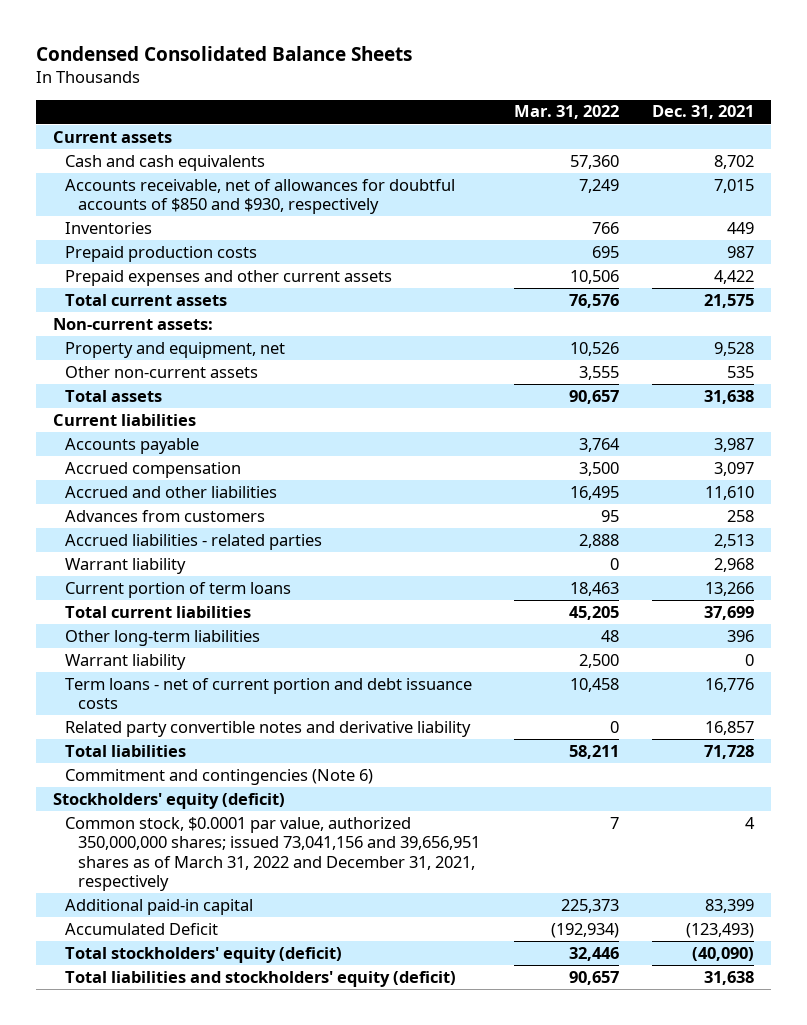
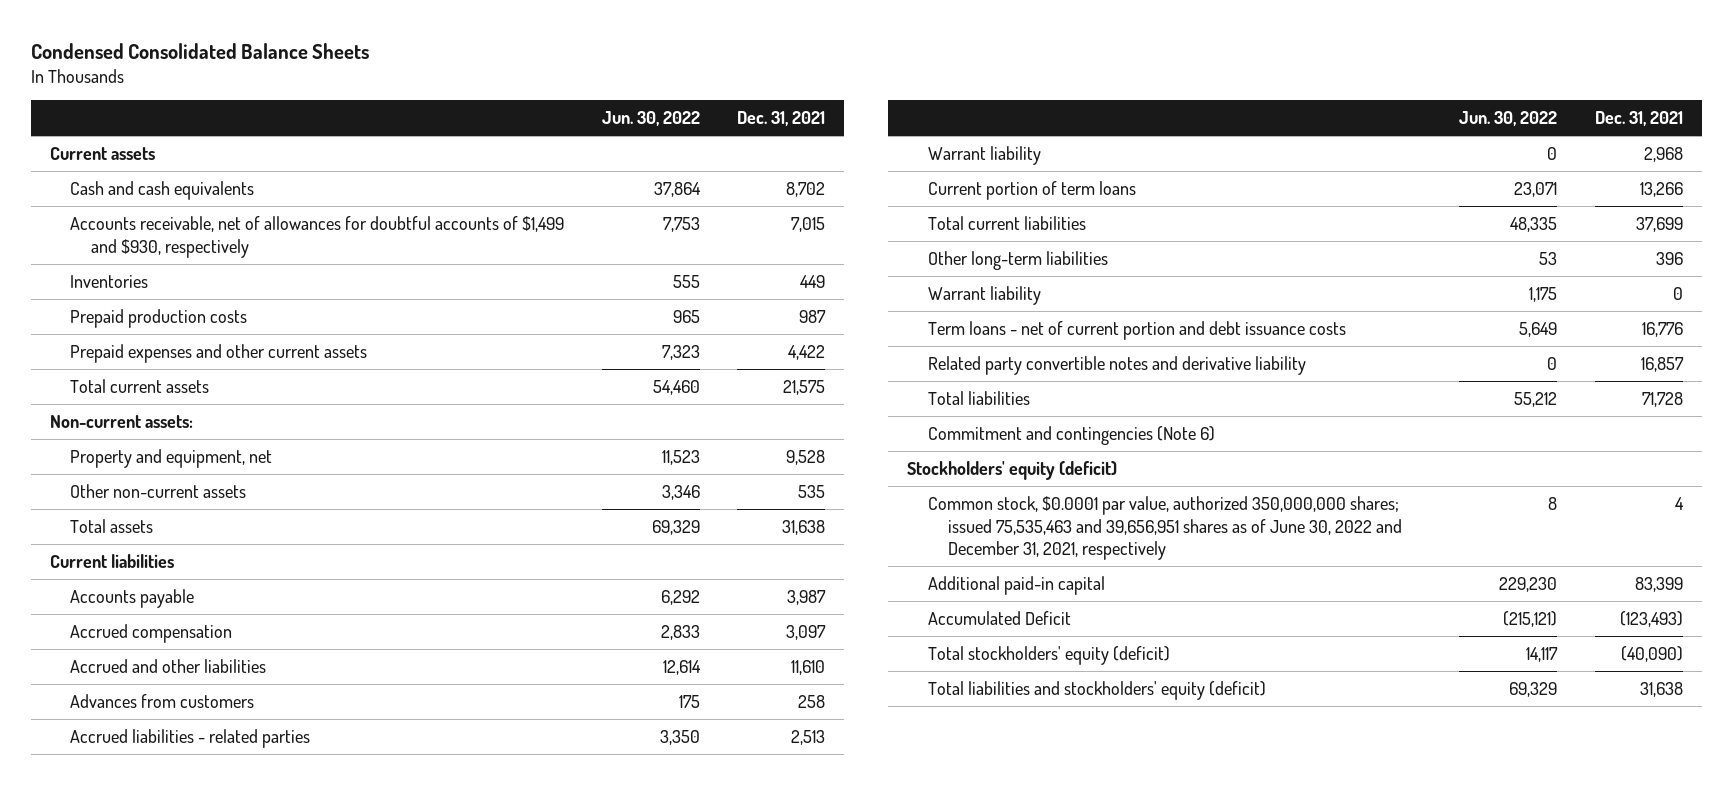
[513,105,619,120] Mar. 31, 2022 -> none
none -> [601,111,700,127] Jun. 30, 2022
[65,178,456,215] Accounts receivable, net of allowances for doubtful accounts of $850 and $930, respectively -> [70,215,565,258] Accounts receivable, net of allowances for doubtful accounts of $1,499 and $930, respectively
[65,816,481,892] Common stock, $0.0001 par value, authorized 350,000,000 shares; issued 73,041,156 and 39,656,951 shares as of March 31, 2022 and December 31, 2021, respectively -> [927,495,1403,561] Common stock, $0.0001 par value, authorized 350,000,000 shares; issued 75,535,463 and 39,656,951 shares as of June 30, 2022 and December 31, 2021, respectively

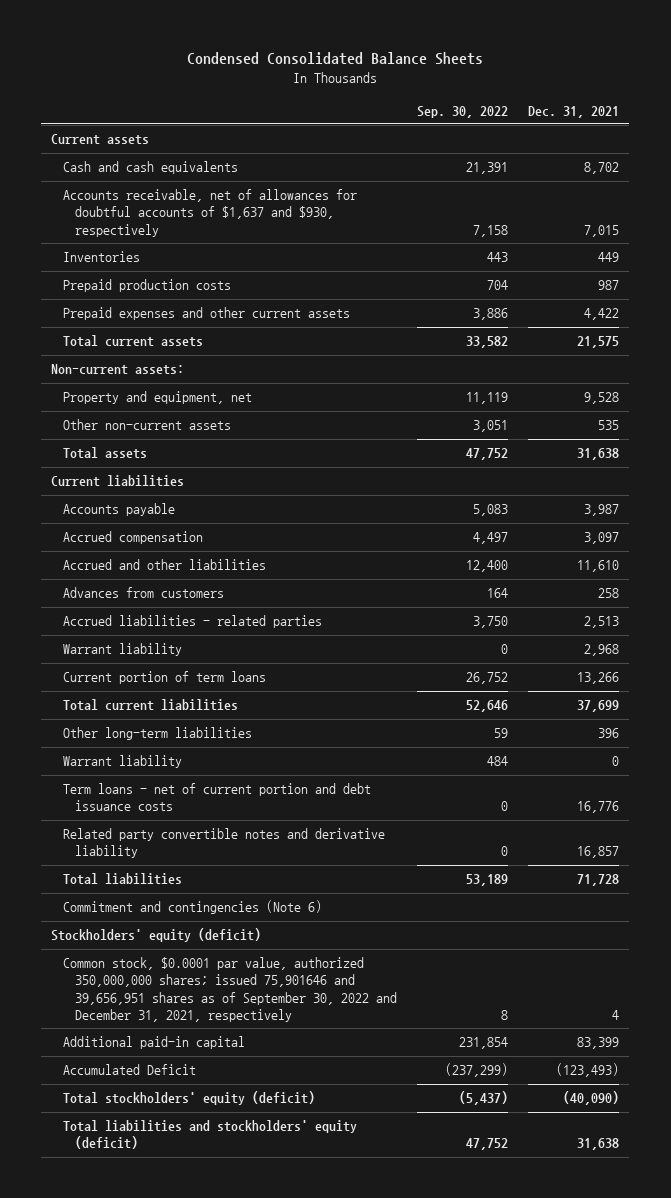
[601,111,700,127] Jun. 30, 2022 -> none
none -> [417,105,509,118] Sep. 30, 2022
[70,215,565,258] Accounts receivable, net of allowances for doubtful accounts of $1,499 and $930, respectively -> [63,189,358,237] Accounts receivable, net of allowances for doubtful accounts of $1,637 and $930, respectively
[927,495,1403,561] Common stock, $0.0001 par value, authorized 350,000,000 shares; issued 75,535,463 and 39,656,951 shares as of June 30, 2022 and December 31, 2021, respectively -> [63,957,398,1022] Common stock, $0.0001 par value, authorized 350,000,000 shares; issued 75,901646 and 39,656,951 shares as of September 30, 2022 and December 31, 2021, respectively

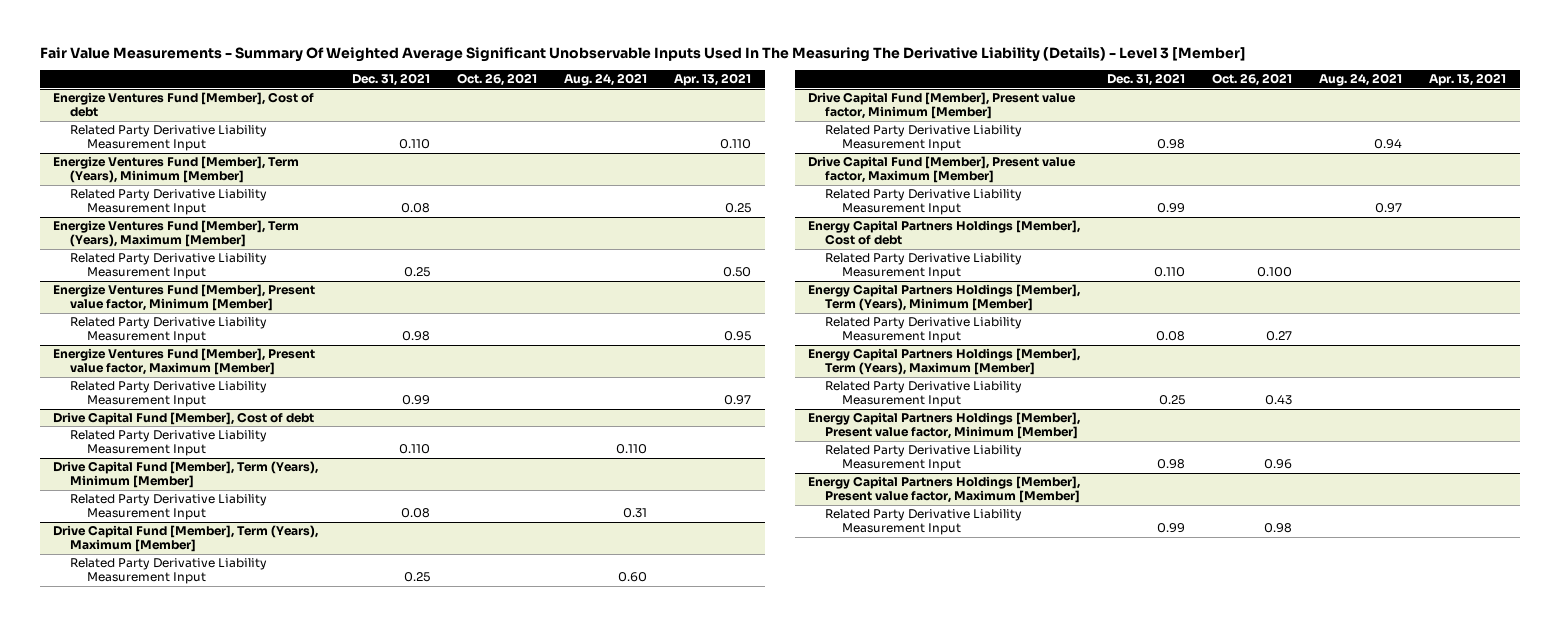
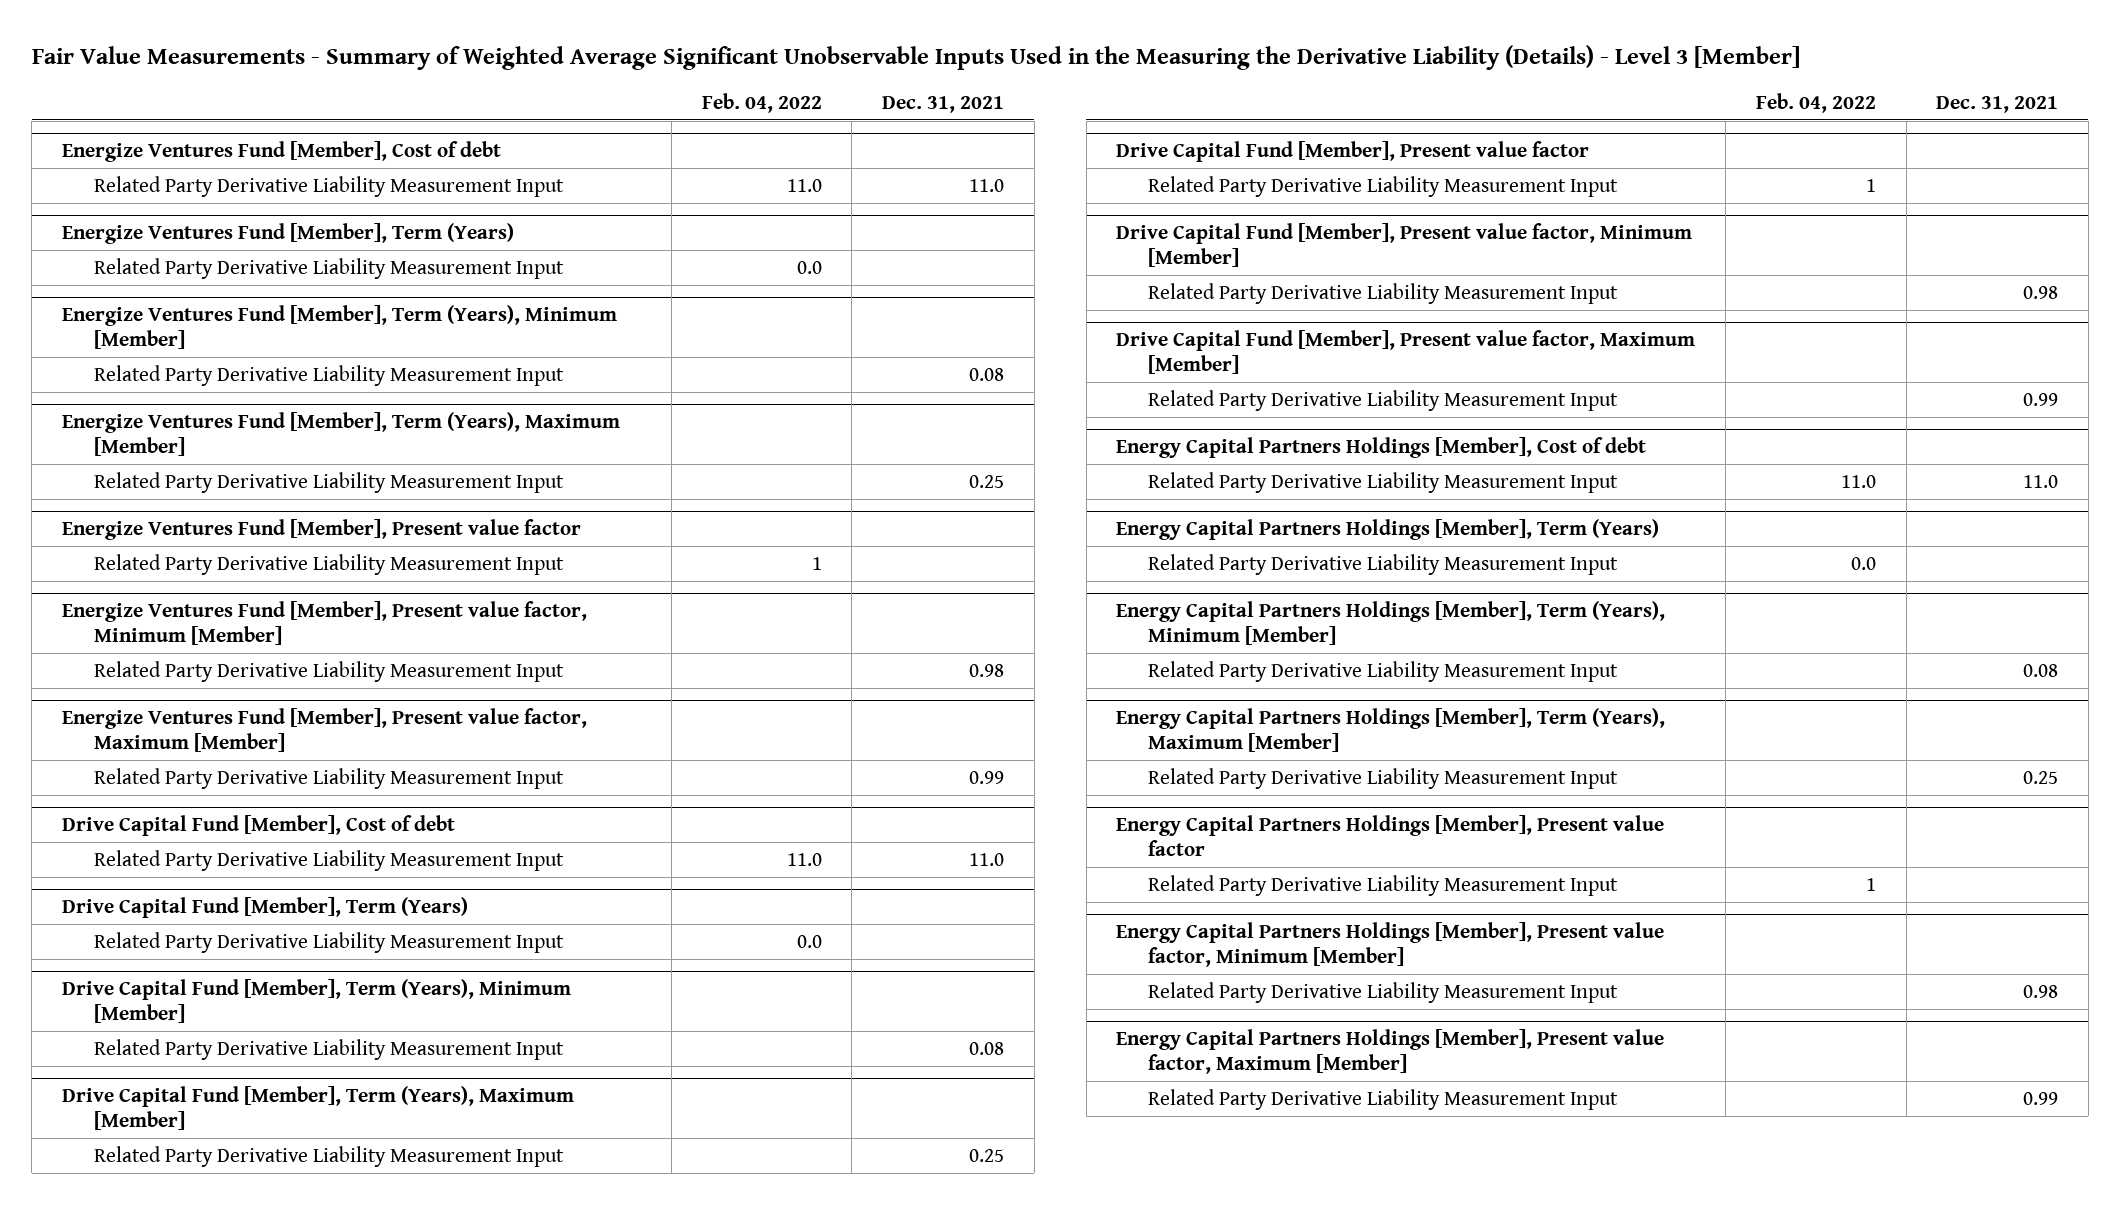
[39,47,1246,63] Fair Value Measurements - Summary Of Weighted Average Significant Unobservable Inputs Used In The Measuring The Derivative Liability (Details) - Level 3 [Member] -> [31,45,1800,71] Fair Value Measurements - Summary of Weighted Average Significant Unobservable Inputs Used in the Measuring the Derivative Liability (Details) - Level 3 [Member]
[457,73,538,87] Oct. 26, 2021 -> none
[564,73,648,87] Aug. 24, 2021 -> none
[674,73,752,87] Apr. 13, 2021 -> none
none -> [701,92,822,113] Feb. 04, 2022
[399,139,431,150] 0.110 -> [969,178,1005,192] 11.0
none -> [62,223,515,245] Energize Ventures Fund [Member], Term (Years)
none -> [93,257,564,279] Related Party Derivative Liability Measurement Input
none -> [62,519,582,541] Energize Ventures Fund [Member], Present value factor
none -> [93,553,564,575] Related Party Derivative Liability Measurement Input
[399,444,431,455] 0.110 -> [969,852,1005,866] 11.0
none -> [62,897,469,919] Drive Capital Fund [Member], Term (Years)
none -> [93,931,564,953] Related Party Derivative Liability Measurement Input
none -> [1116,141,1590,163] Drive Capital Fund [Member], Present value factor
none -> [1148,175,1619,197] Related Party Derivative Liability Measurement Input
[1154,267,1186,278] 0.110 -> [2023,474,2059,488] 11.0
none -> [1116,519,1660,541] Energy Capital Partners Holdings [Member], Term (Years)
none -> [1148,553,1619,575] Related Party Derivative Liability Measurement Input
none -> [1116,815,1665,856] Energy Capital Partners Holdings [Member], Present value factor
none -> [1148,874,1619,896] Related Party Derivative Liability Measurement Input

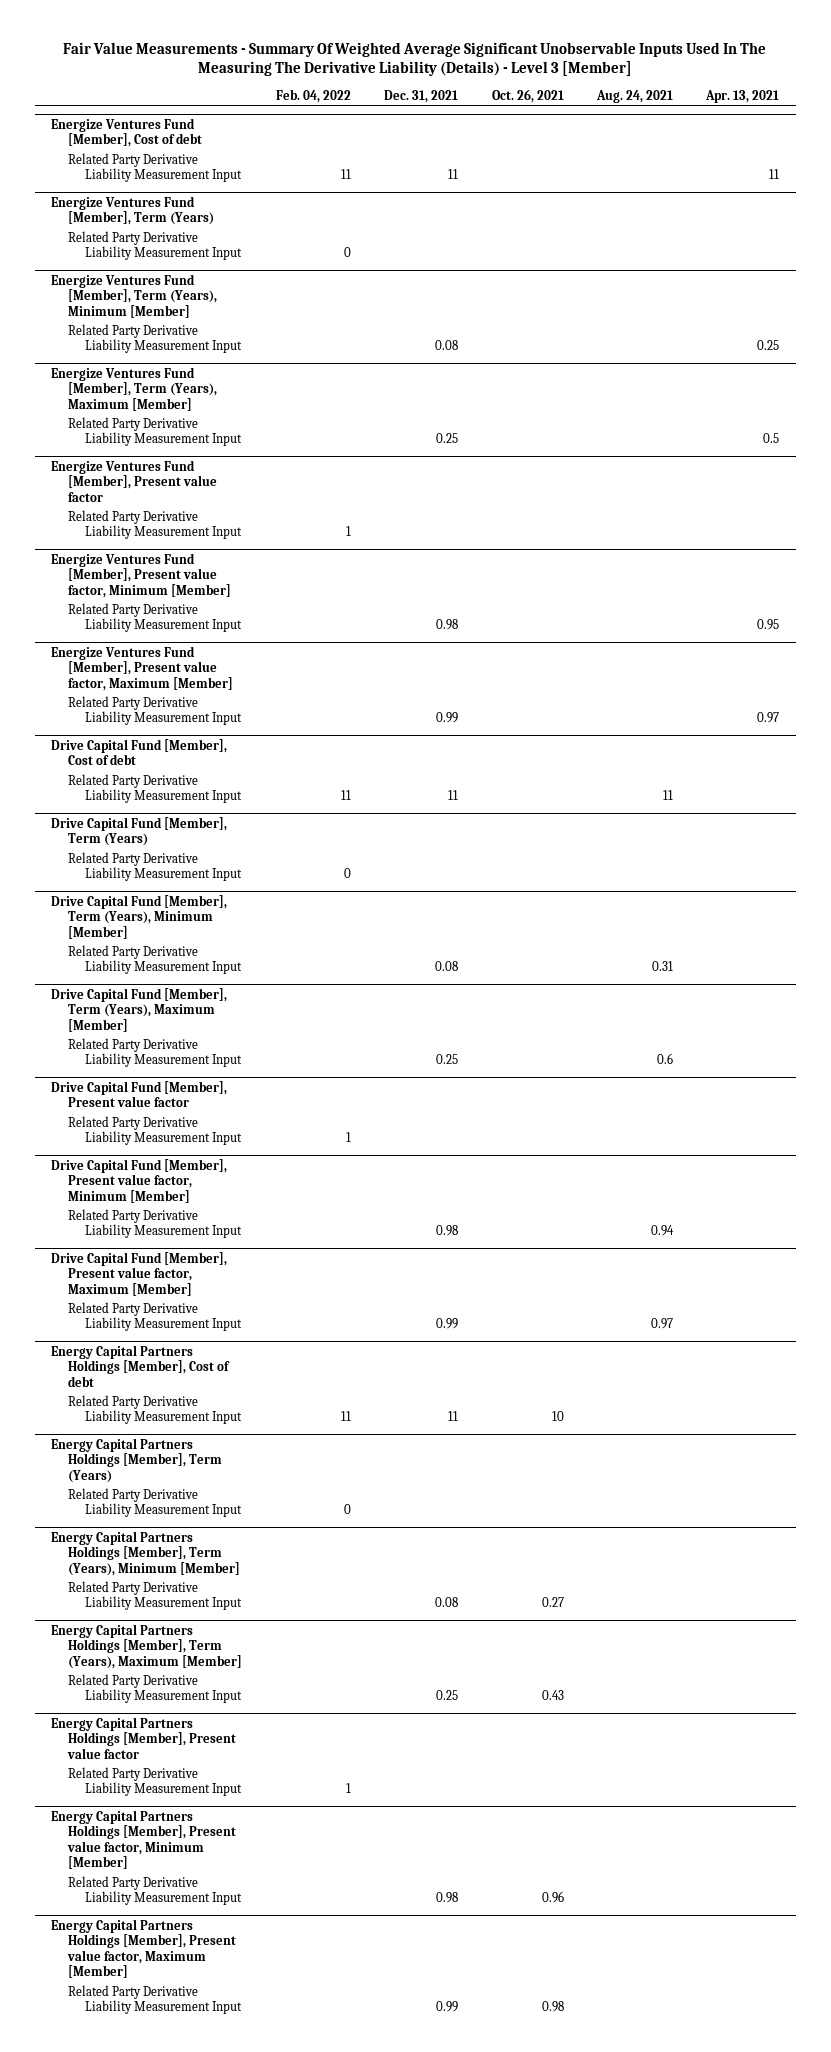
[31,45,1800,71] Fair Value Measurements - Summary of Weighted Average Significant Unobservable Inputs Used in the Measuring the Derivative Liability (Details) - Level 3 [Member] -> [63,42,767,77] Fair Value Measurements - Summary Of Weighted Average Significant Unobservable Inputs Used In The Measuring The Derivative Liability (Details) - Level 3 [Member]
none -> [491,89,564,104] Oct. 26, 2021
none -> [596,90,674,104] Aug. 24, 2021
none -> [705,90,780,104] Apr. 13, 2021
[786,178,822,192] 11.0 -> [340,169,351,180] 11
[969,178,1005,192] 11.0 -> [448,169,459,180] 11
[796,260,822,274] 0.0 -> [343,247,351,258] 0
[786,852,822,866] 11.0 -> [340,790,351,801] 11
[969,852,1005,866] 11.0 -> [448,790,459,801] 11
[796,934,822,948] 0.0 -> [343,868,351,879] 0
[1840,474,1876,488] 11.0 -> [340,1411,351,1422] 11
[2023,474,2059,488] 11.0 -> [448,1411,459,1422] 11
[1850,556,1876,570] 0.0 -> [343,1504,351,1515] 0

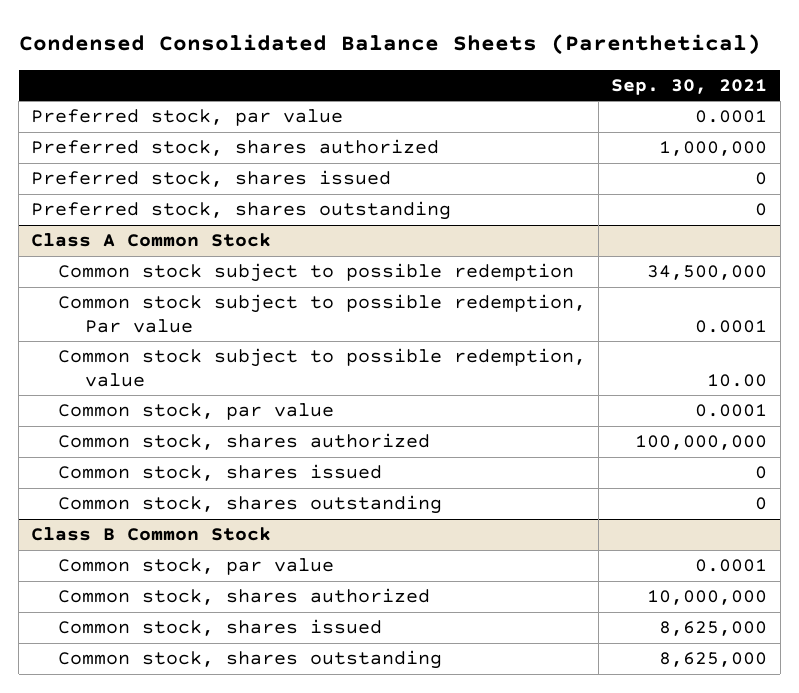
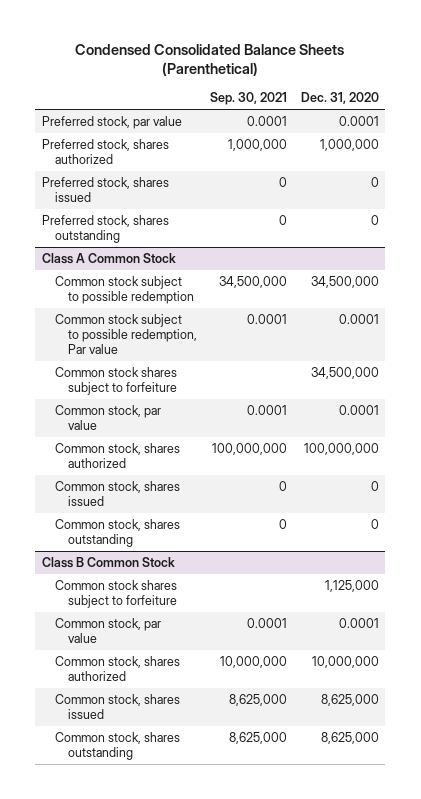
none -> [300,92,379,105] Dec. 31, 2020
[58,348,587,387] Common stock subject to possible redemption, value -> none
none -> [54,366,177,396] Common stock shares subject to forfeiture
none -> [54,579,177,609] Common stock shares subject to forfeiture

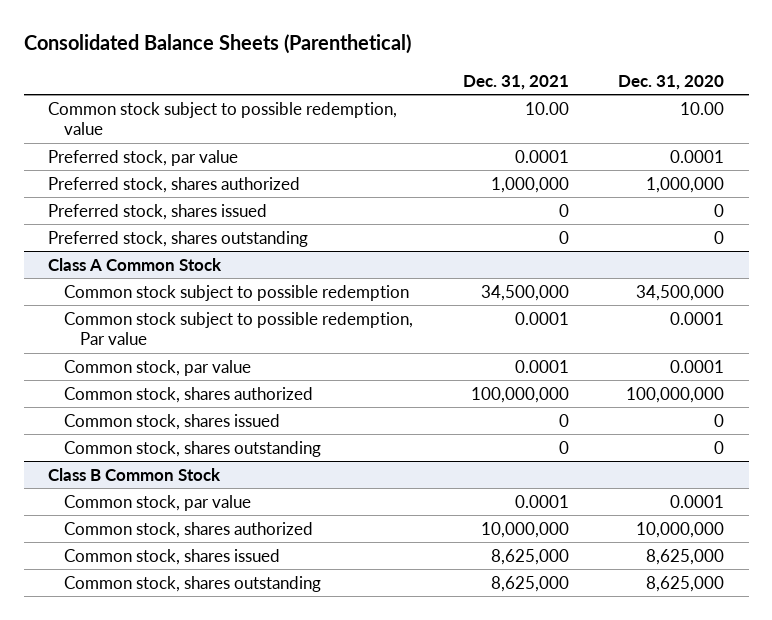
[75,43,345,76] Condensed Consolidated Balance Sheets (Parenthetical) -> [23,34,411,55] Consolidated Balance Sheets (Parenthetical)
[210,92,288,106] Sep. 30, 2021 -> none
none -> [462,74,569,90] Dec. 31, 2021
none -> [48,101,398,136] Common stock subject to possible redemption, value
[54,366,177,396] Common stock shares subject to forfeiture -> none
[54,579,177,609] Common stock shares subject to forfeiture -> none

